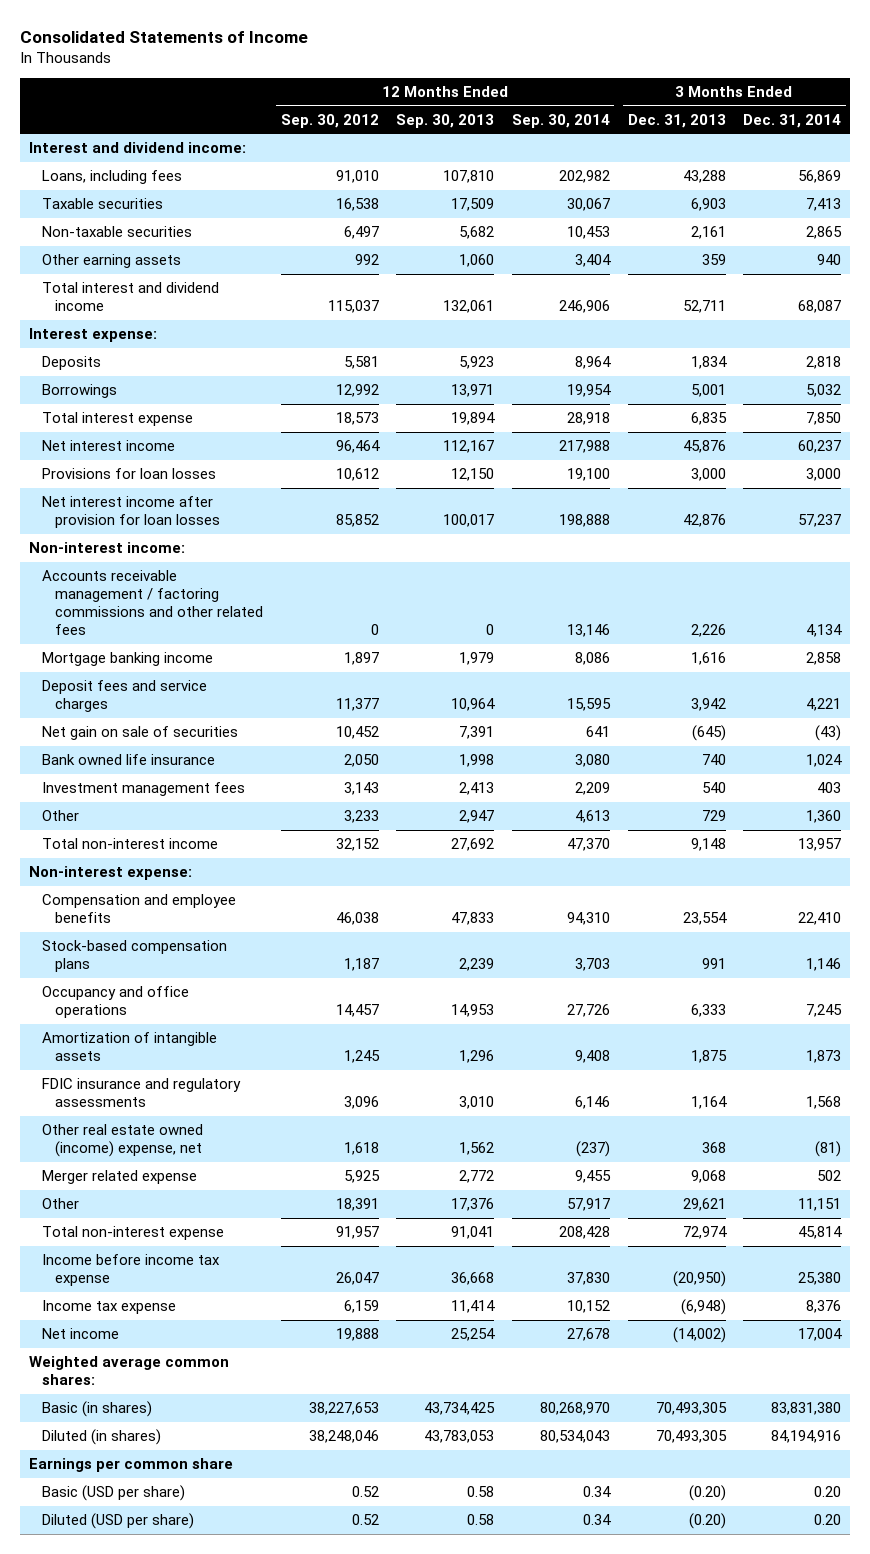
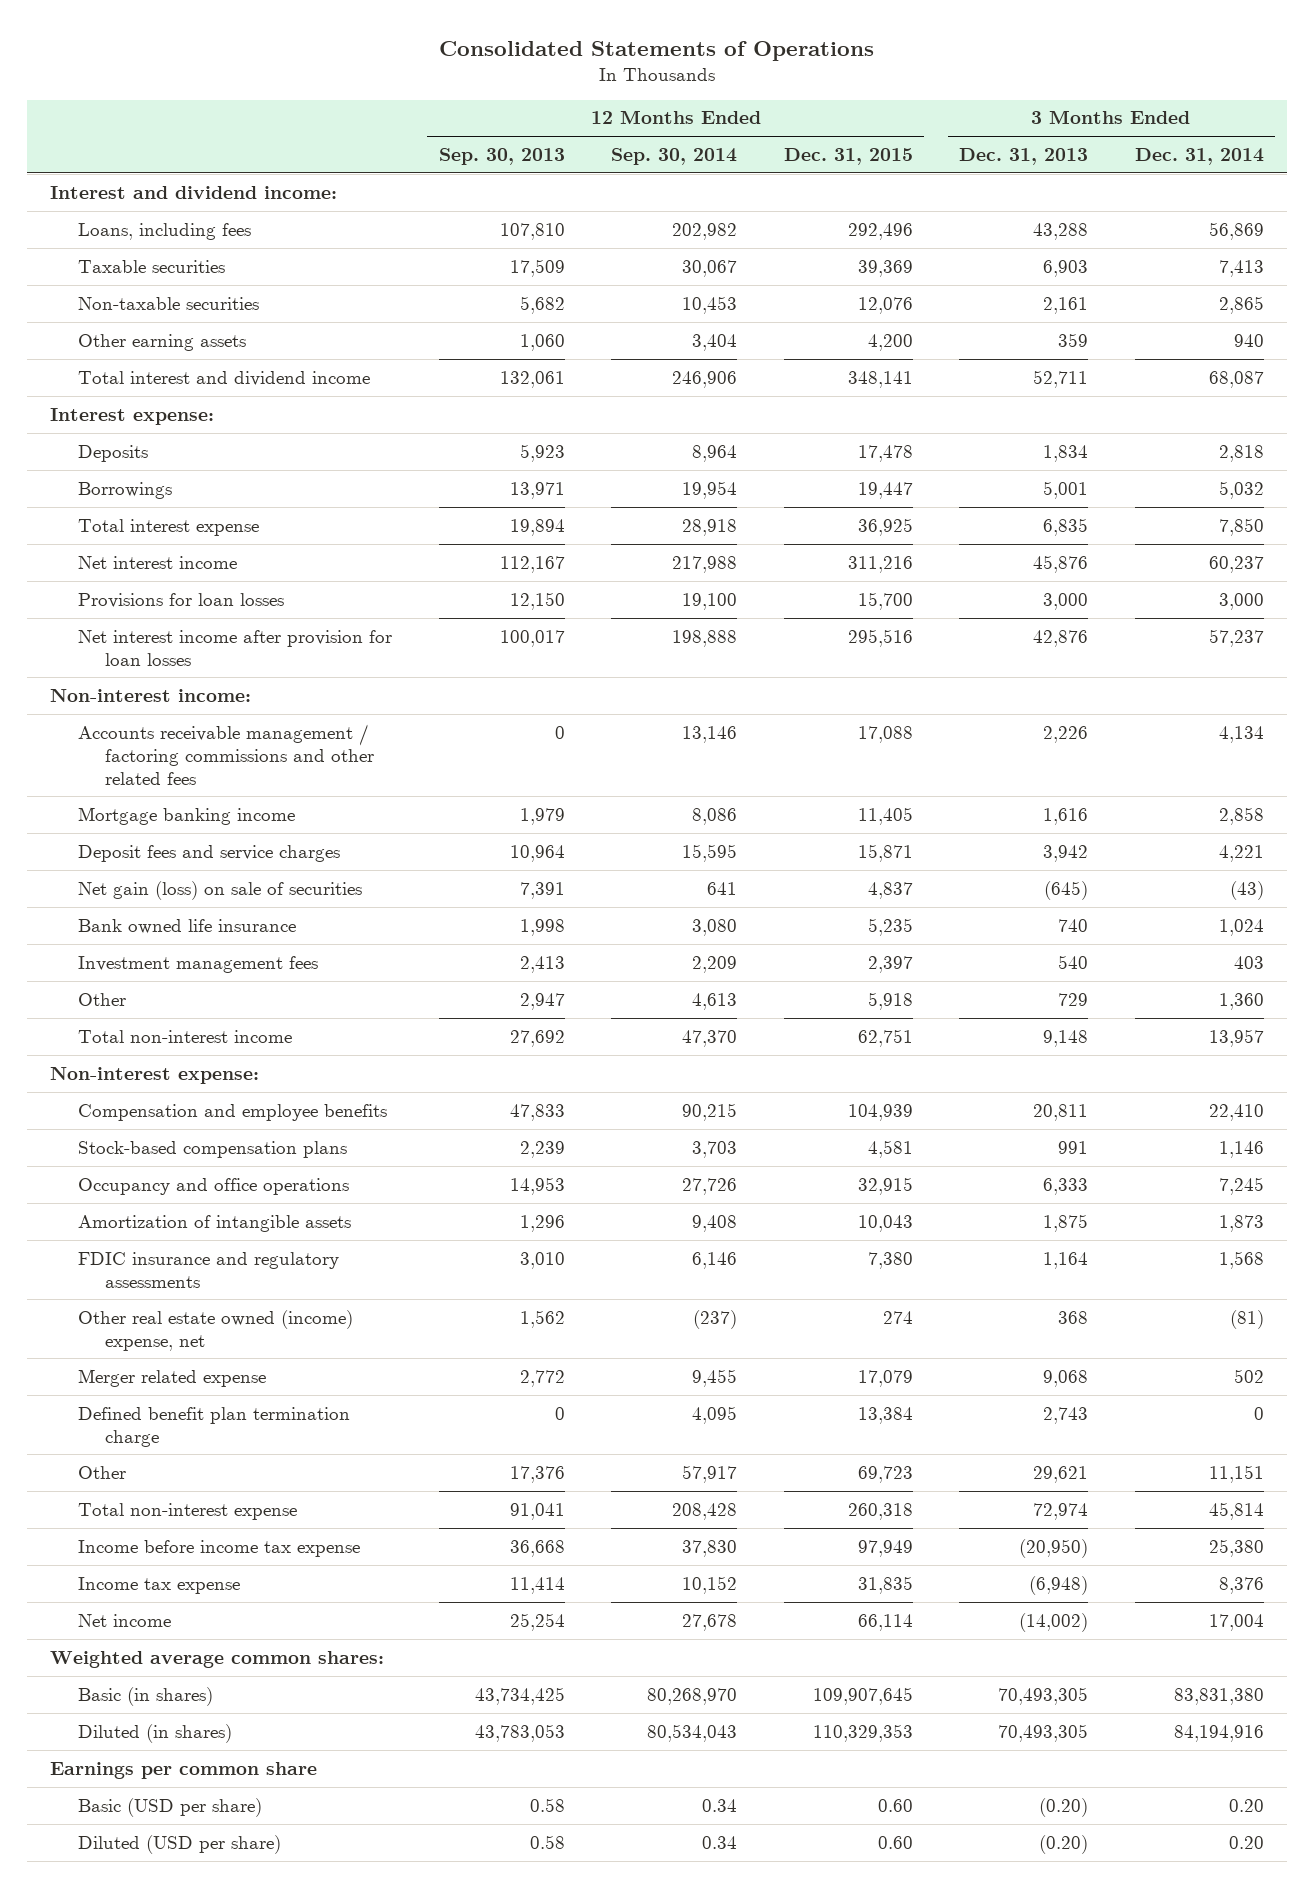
[19,30,308,43] Consolidated Statements of Income -> [439,41,875,62] Consolidated Statements of Operations
[280,113,379,128] Sep. 30, 2012 -> none
none -> [783,147,913,165] Dec. 31, 2015
[41,726,238,741] Net gain on sale of securities -> [77,880,362,900] Net gain (loss) on sale of securities
[566,912,610,926] 94,310 -> [682,1102,738,1121] 90,215
[682,912,727,926] 23,554 -> [1033,1103,1089,1121] 20,811
none -> [77,1406,350,1447] Defined benefit plan termination charge

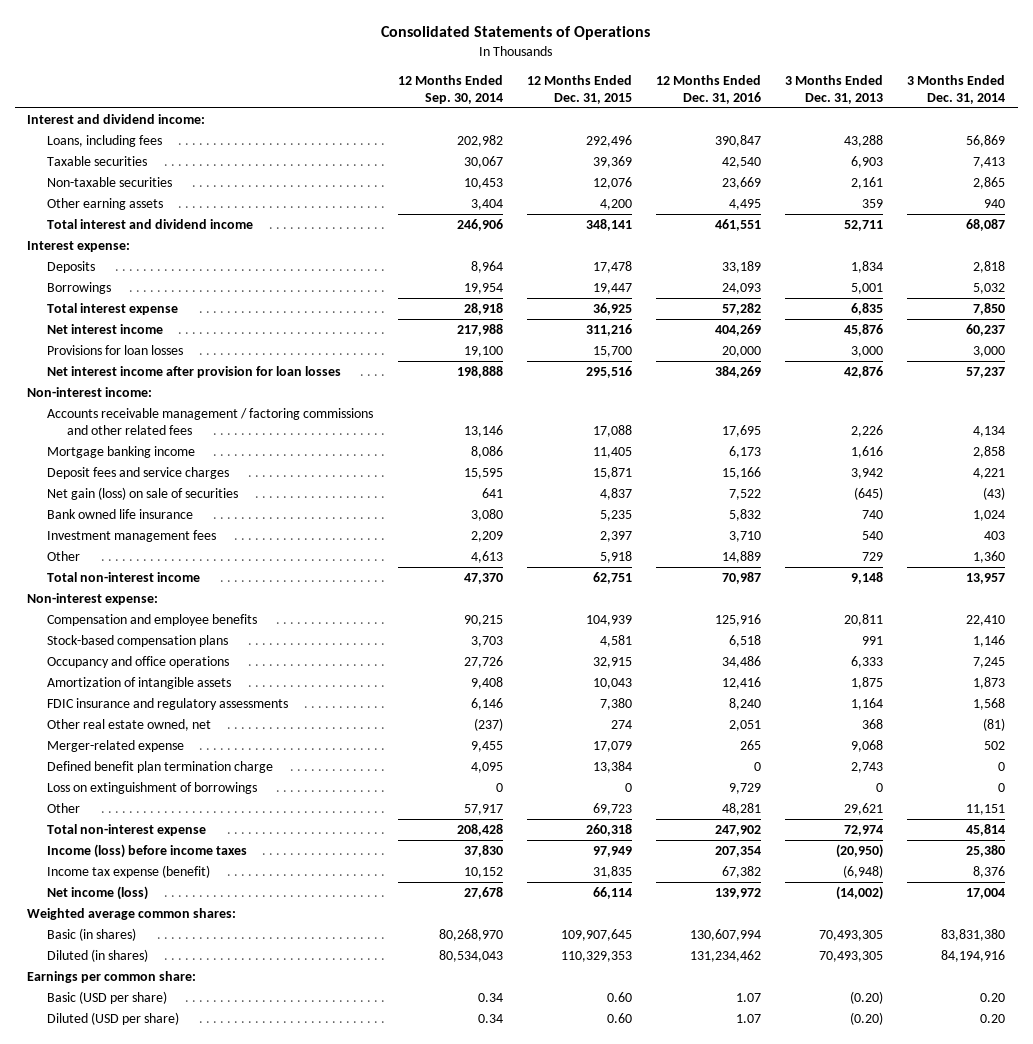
[438,147,565,165] Sep. 30, 2013 -> none
none -> [656,75,762,104] 12 Months Ended Dec. 31, 2016
[77,1309,353,1351] Other real estate owned (income) expense, net -> [47,719,212,732] Other real estate owned, net
[77,1368,266,1387] Merger related expense -> [47,740,185,753] Merger-related expense
none -> [47,782,258,795] Loss on extinguishment of borrowings
[77,1539,360,1557] Income before income tax expense -> [47,844,248,859] Income (loss) before income taxes
[77,1576,240,1594] Income tax expense -> [47,865,211,879] Income tax expense (benefit)
[77,1613,171,1627] Net income -> [47,886,149,901] Net income (loss)
[50,1761,318,1779] Earnings per common share -> [27,971,197,984] Earnings per common share:

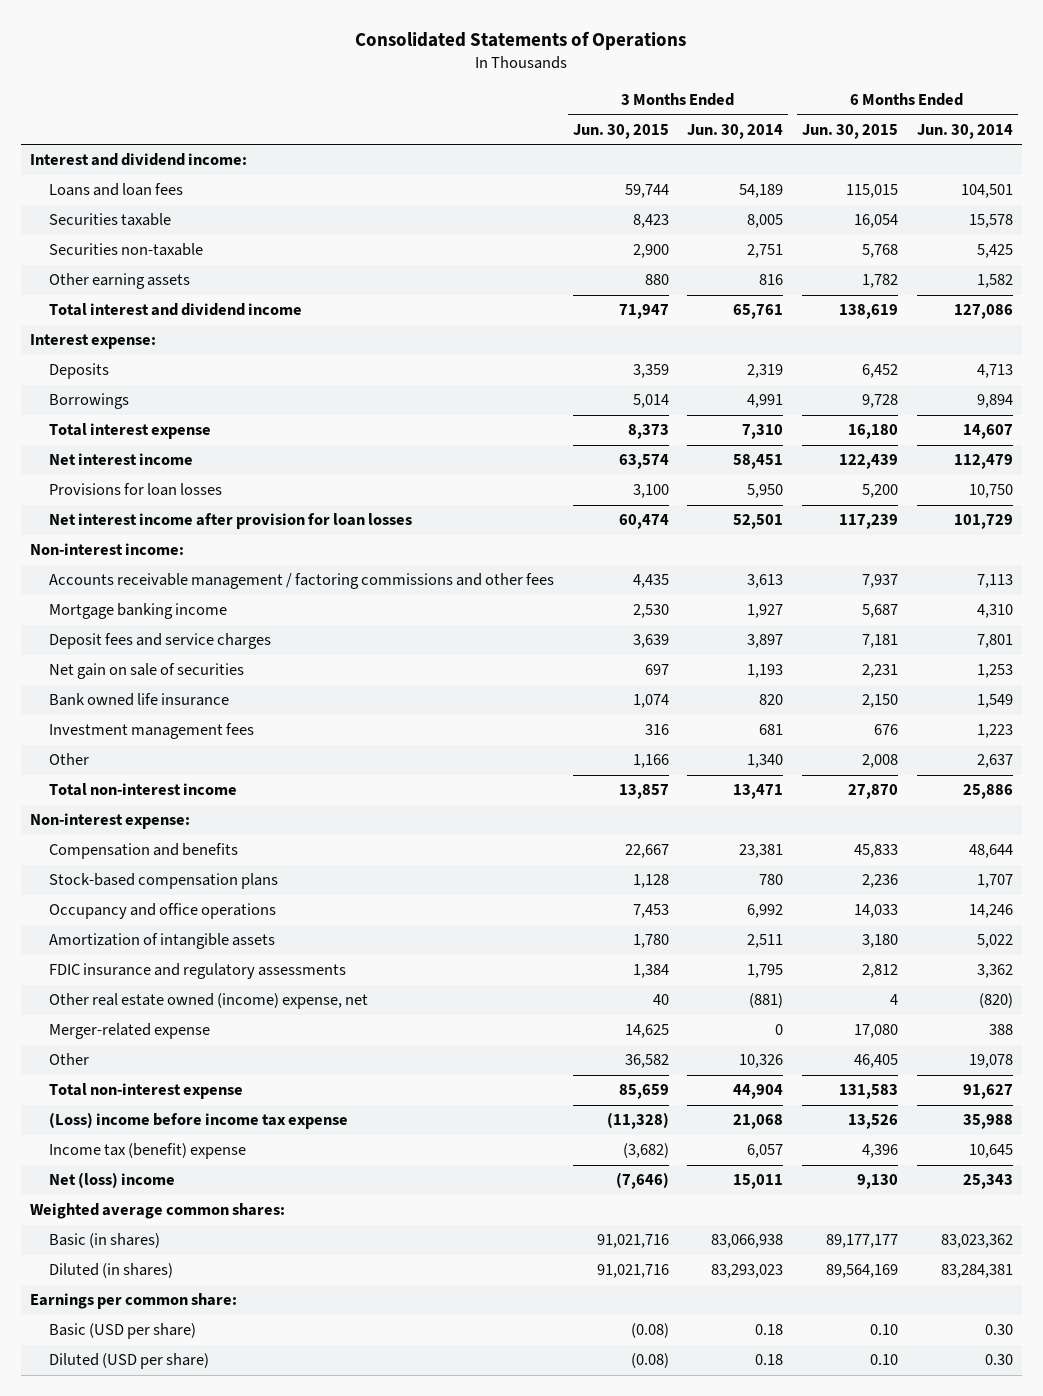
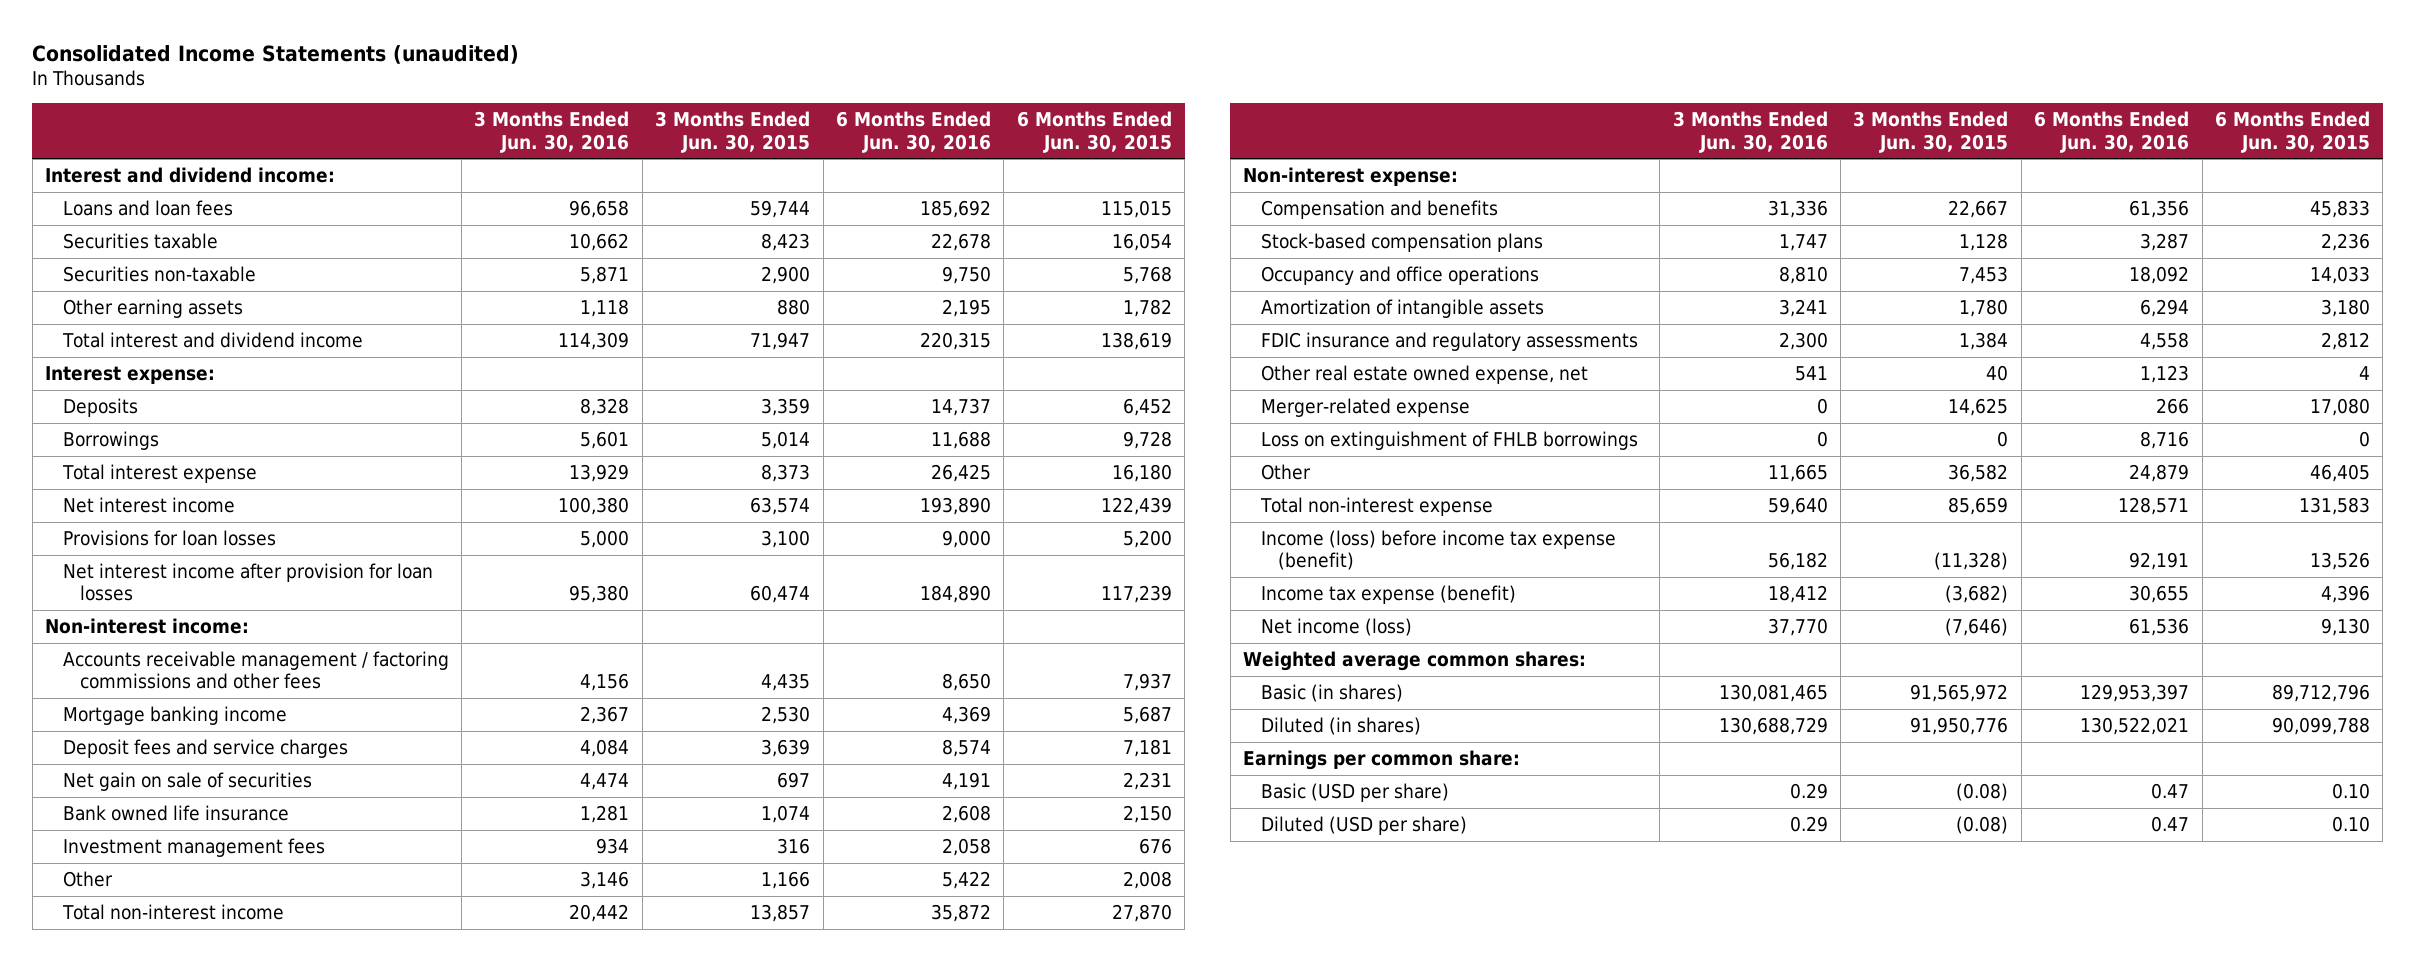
[355,31,687,51] Consolidated Statements of Operations -> [32,44,520,64] Consolidated Income Statements (unaudited)
[687,123,784,139] Jun. 30, 2014 -> none
[916,123,1013,139] Jun. 30, 2014 -> none
none -> [474,111,630,153] 3 Months Ended Jun. 30, 2016
none -> [836,111,992,153] 6 Months Ended Jun. 30, 2016
[48,993,368,1010] Other real estate owned (income) expense, net -> [1260,364,1588,384] Other real estate owned expense, net
none -> [1260,430,1638,450] Loss on extinguishment of FHLB borrowings
[48,1112,348,1130] (Loss) income before income tax expense -> [1260,529,1616,571] Income (loss) before income tax expense (benefit)
[48,1143,246,1160] Income tax (benefit) expense -> [1260,584,1516,604] Income tax expense (benefit)
[48,1172,175,1189] Net (loss) income -> [1260,617,1412,636] Net income (loss)
[596,1234,669,1249] 91,021,716 -> [1910,683,2009,702] 91,565,972
[826,1234,899,1249] 89,177,177 -> [2271,683,2370,702] 89,712,796
[596,1264,669,1279] 91,021,716 -> [1910,716,2009,735] 91,950,776
[826,1264,899,1279] 89,564,169 -> [2271,716,2370,735] 90,099,788

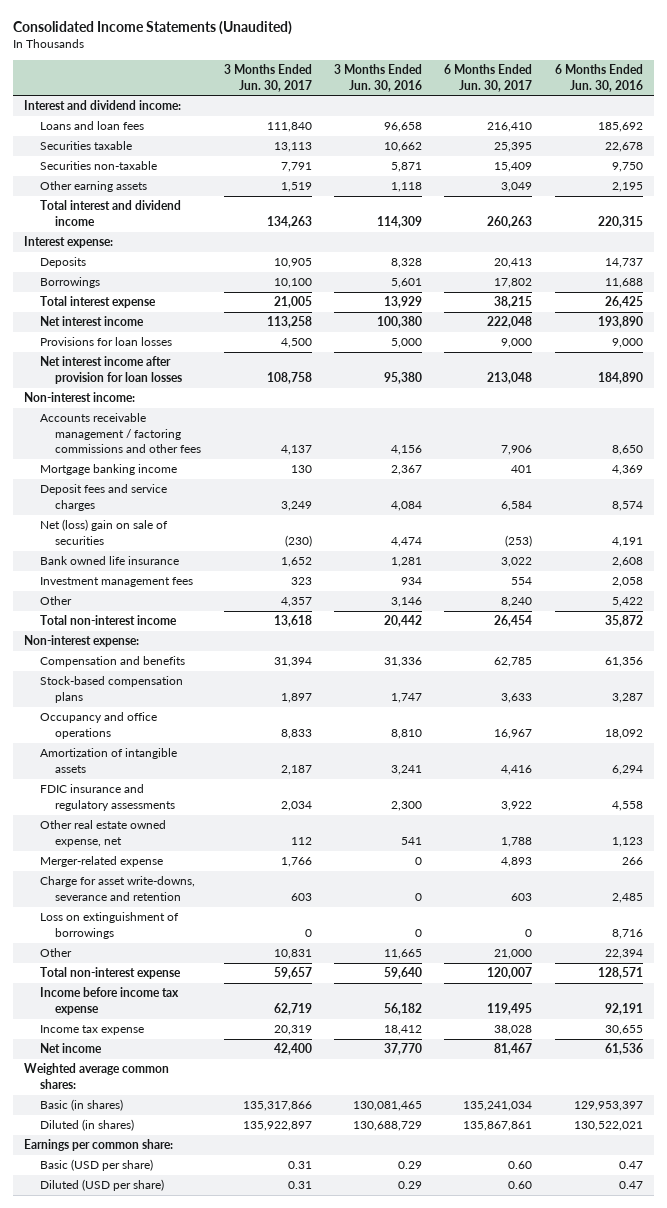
[32,44,520,64] Consolidated Income Statements (unaudited) -> [12,20,292,35] Consolidated Income Statements (Unaudited)
[655,111,811,153] 3 Months Ended Jun. 30, 2015 -> none
[1016,111,1172,153] 6 Months Ended Jun. 30, 2015 -> none
none -> [223,64,312,92] 3 Months Ended Jun. 30, 2017
none -> [444,64,533,92] 6 Months Ended Jun. 30, 2017
[62,771,312,791] Net gain on sale of securities -> [39,519,168,545] Net (loss) gain on sale of securities
none -> [39,876,195,901] Charge for asset write-downs, severance and retention
[1260,430,1638,450] Loss on extinguishment of FHLB borrowings -> [39,912,179,939] Loss on extinguishment of borrowings
[2129,463,2190,482] 24,879 -> [604,949,643,960] 22,394
[1260,529,1616,571] Income (loss) before income tax expense (benefit) -> [39,987,179,1015] Income before income tax expense
[1260,584,1516,604] Income tax expense (benefit) -> [39,1025,144,1036] Income tax expense
[1260,617,1412,636] Net income (loss) -> [39,1043,102,1054] Net income

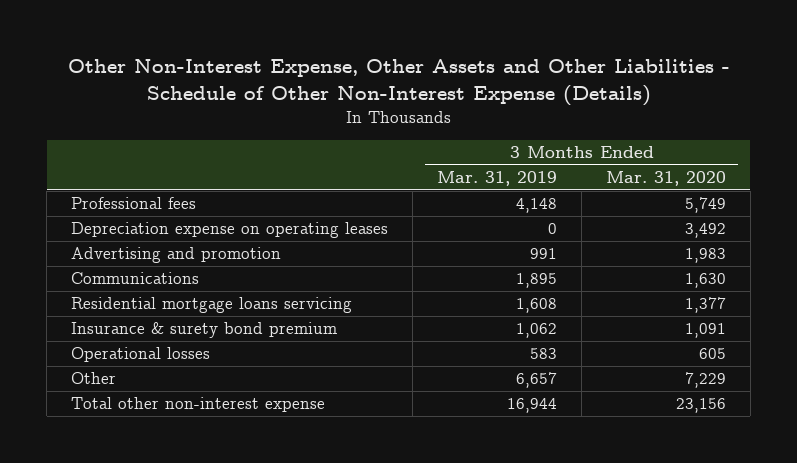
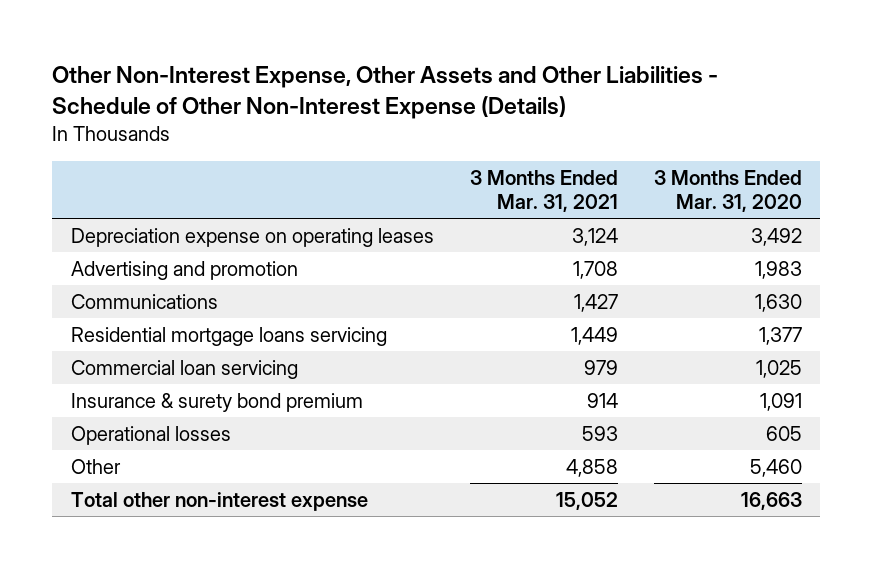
[437,171,558,187] Mar. 31, 2019 -> none
none -> [469,169,618,213] 3 Months Ended Mar. 31, 2021
[71,197,197,210] Professional fees -> none
none -> [70,359,298,379] Commercial loan servicing
[684,372,726,389] 7,229 -> [749,458,802,477] 5,460
[675,398,726,414] 23,156 -> [740,491,802,510] 16,663

